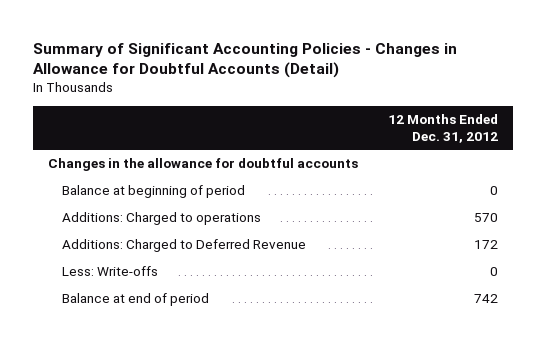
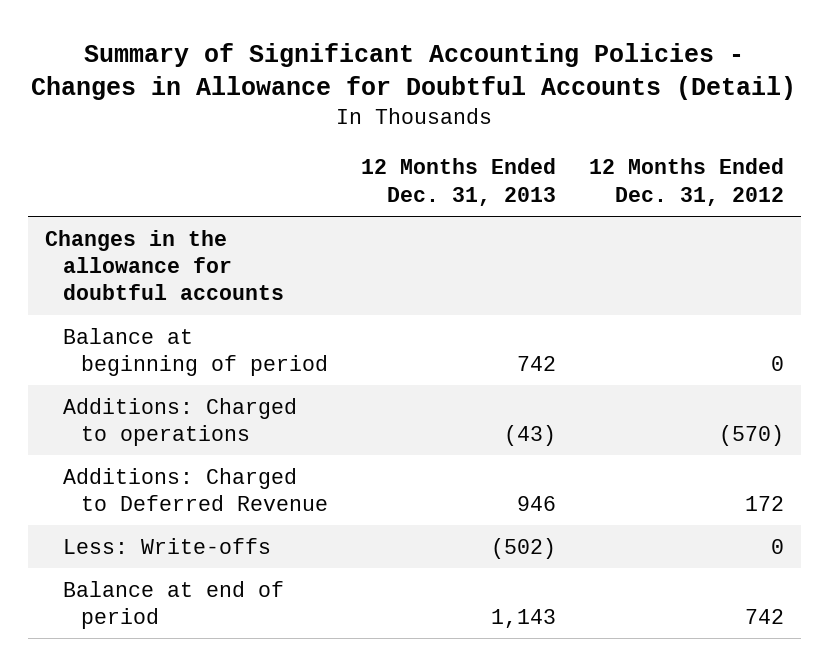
none -> [360,158,556,206] 12 Months Ended Dec. 31, 2013
[473,213,498,223] 570 -> [719,424,785,446] (570)

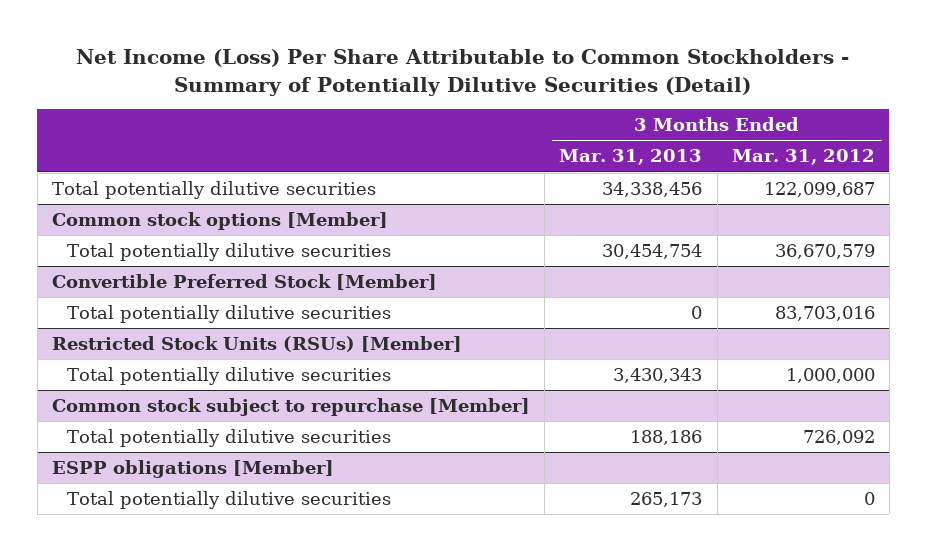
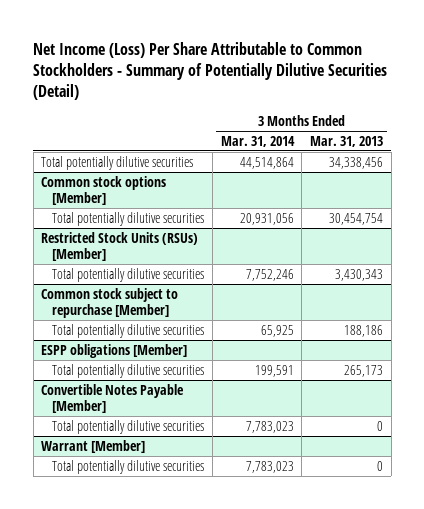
[731,149,875,166] Mar. 31, 2012 -> none
none -> [220,135,295,147] Mar. 31, 2014
[51,274,437,291] Convertible Preferred Stock [Member] -> none
[67,305,392,324] Total potentially dilutive securities -> none
none -> [41,383,185,413] Convertible Notes Payable [Member]
none -> [52,419,205,434] Total potentially dilutive securities
none -> [41,439,146,453] Warrant [Member]
none -> [52,459,205,474] Total potentially dilutive securities

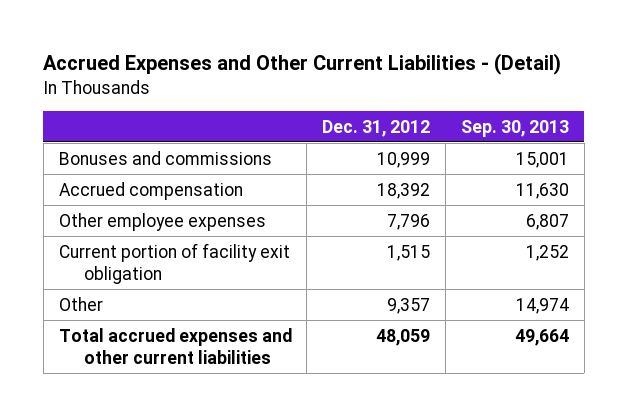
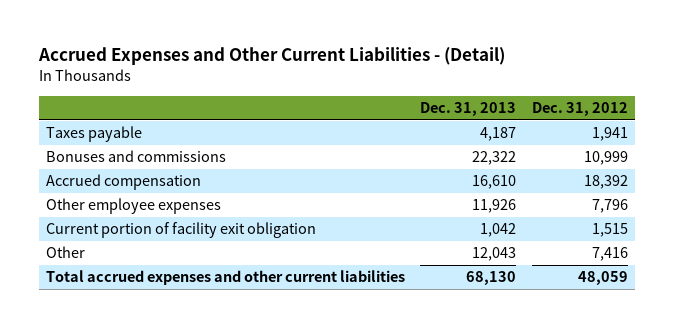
[460,119,569,137] Sep. 30, 2013 -> none
none -> [420,102,517,117] Dec. 31, 2013
none -> [46,126,143,143] Taxes payable
[387,297,431,314] 9,357 -> [591,247,628,262] 7,416

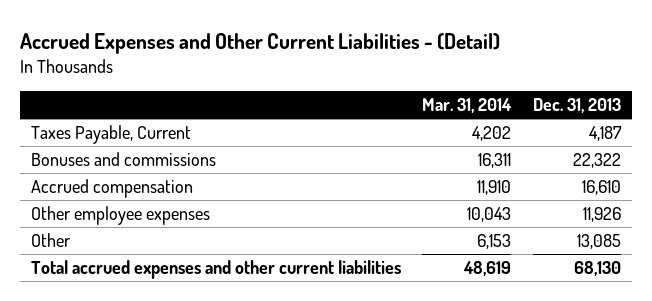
[531,102,628,117] Dec. 31, 2012 -> none
none -> [422,98,513,114] Mar. 31, 2014
[46,126,143,143] Taxes payable -> [30,124,191,144] Taxes Payable, Current
[46,222,317,239] Current portion of facility exit obligation -> none
[472,247,517,262] 12,043 -> [576,233,621,249] 13,085

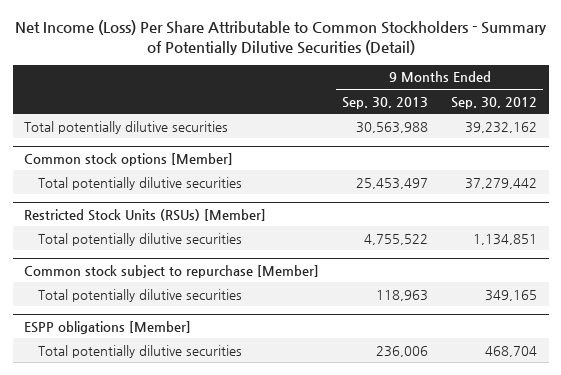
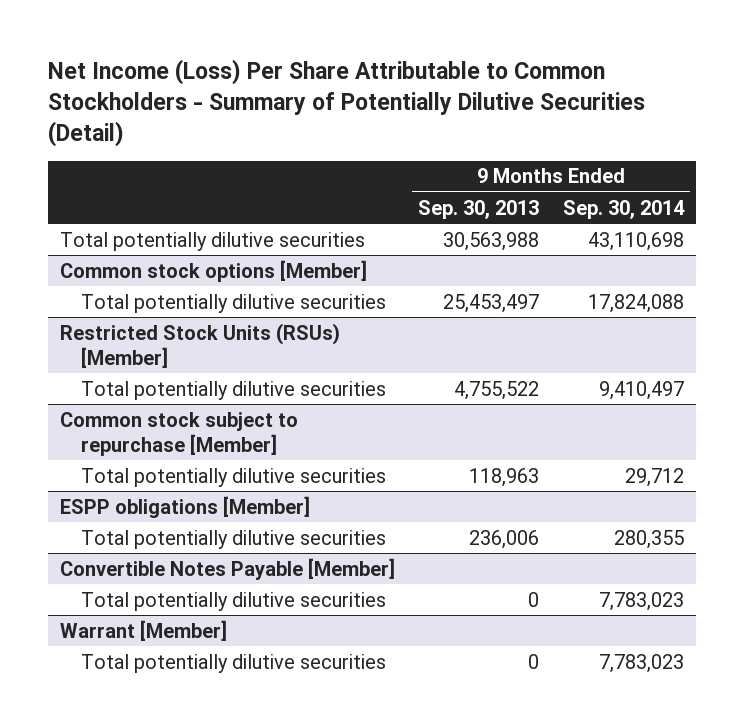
[451,96,538,109] Sep. 30, 2012 -> none
none -> [562,199,685,219] Sep. 30, 2014
none -> [59,557,395,580] Convertible Notes Payable [Member]
none -> [81,591,387,611] Total potentially dilutive securities
none -> [59,619,227,641] Warrant [Member]
none -> [81,653,387,673] Total potentially dilutive securities

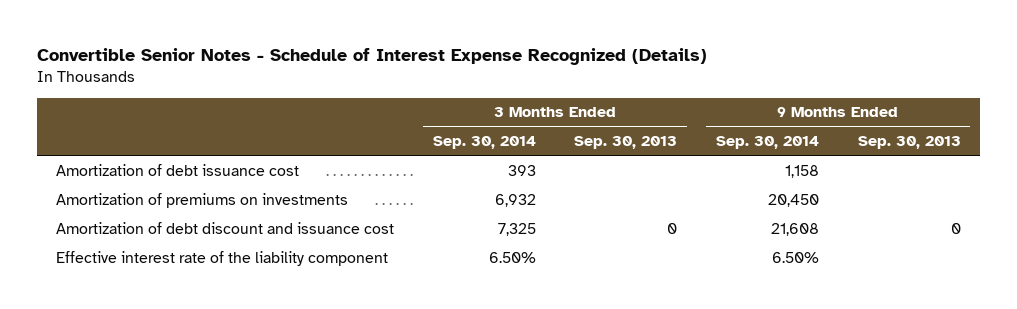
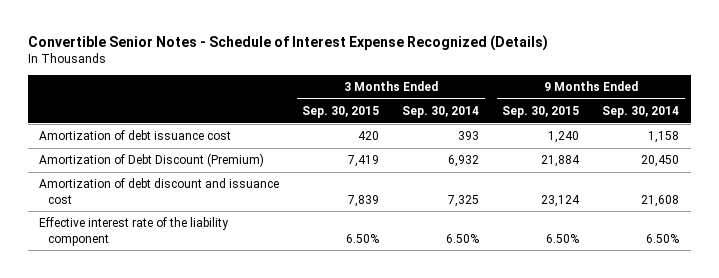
[574,136,678,150] Sep. 30, 2013 -> none
[857,136,961,150] Sep. 30, 2013 -> none
none -> [302,106,380,119] Sep. 30, 2015
none -> [502,106,580,119] Sep. 30, 2015
[56,192,349,208] Amortization of premiums on investments -> [39,153,265,168] Amortization of Debt Discount (Premium)

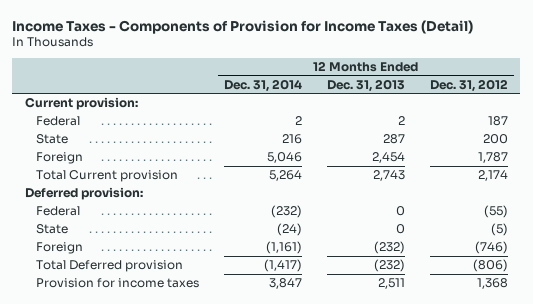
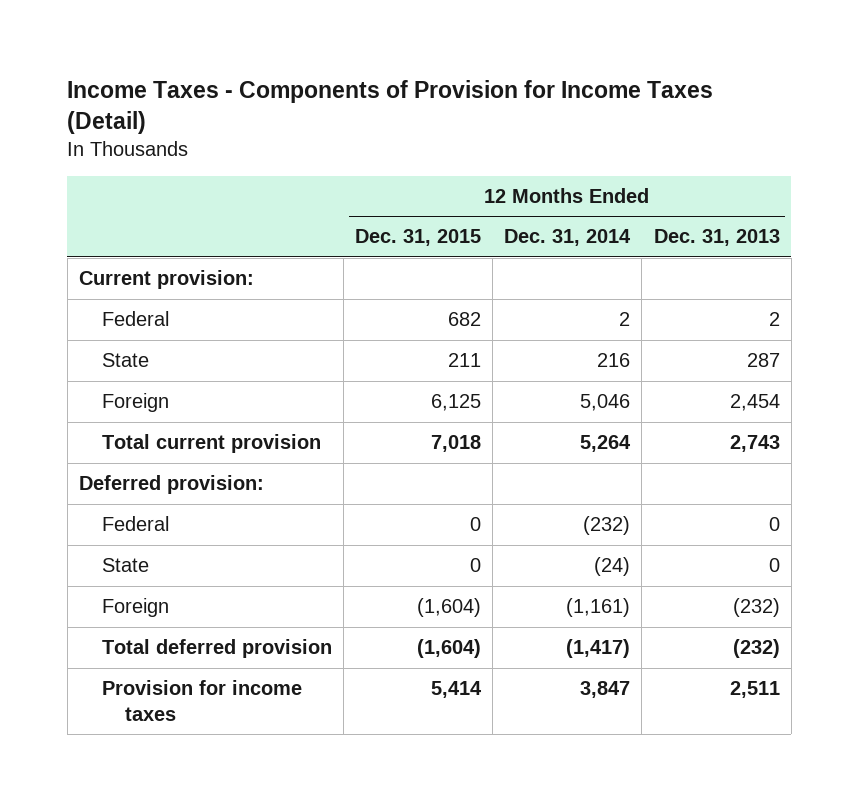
[429,78,508,92] Dec. 31, 2012 -> none
none -> [355,229,482,247] Dec. 31, 2015
[36,170,179,183] Total Current provision -> [101,434,321,454] Total current provision
[36,260,184,273] Total Deferred provision -> [101,639,332,659] Total deferred provision

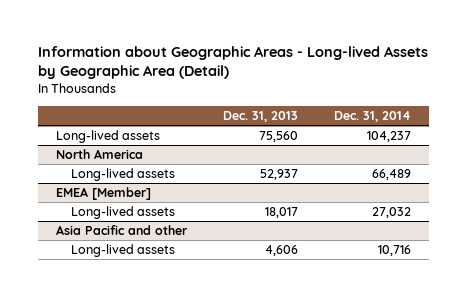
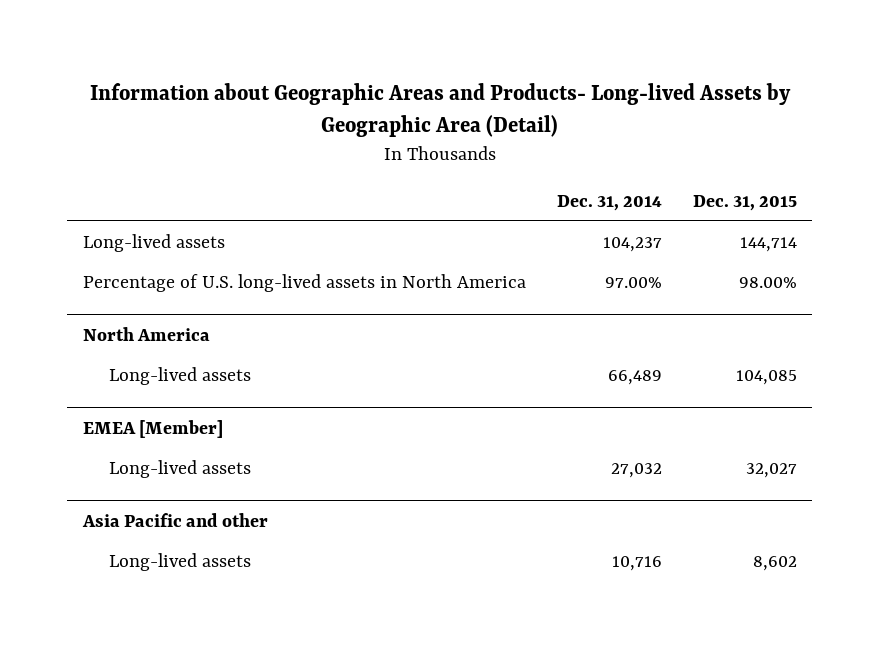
[37,45,428,80] Information about Geographic Areas - Long-lived Assets by Geographic Area (Detail) -> [89,82,791,137] Information about Geographic Areas and Products- Long-lived Assets by Geographic Area (Detail)
[222,110,298,122] Dec. 31, 2013 -> none
none -> [692,194,797,211] Dec. 31, 2015
none -> [82,273,526,292] Percentage of U.S. long-lived assets in North America

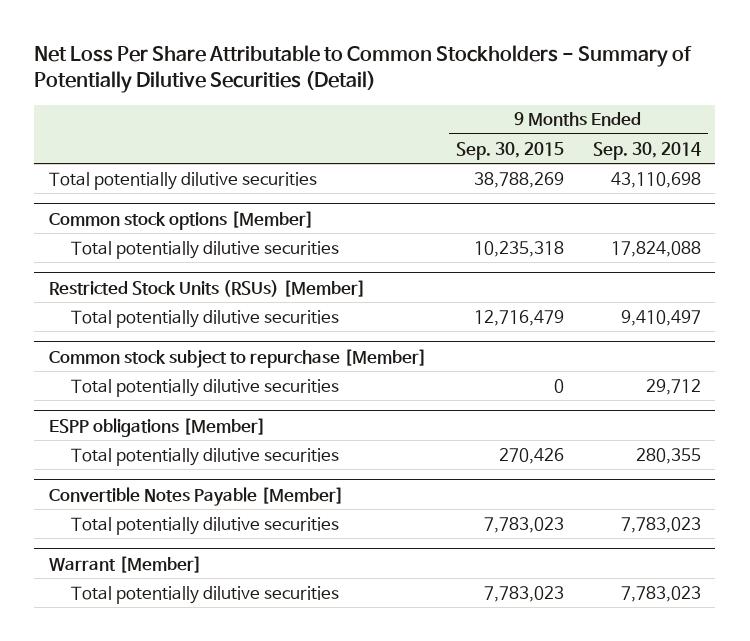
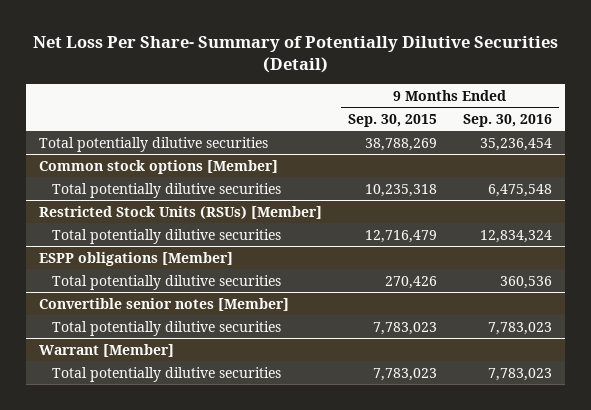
[34,44,693,94] Net Loss Per Share Attributable to Common Stockholders - Summary of Potentially Dilutive Securities (Detail) -> [32,35,558,73] Net Loss Per Share- Summary of Potentially Dilutive Securities (Detail)
[592,141,701,160] Sep. 30, 2014 -> none
none -> [463,113,553,127] Sep. 30, 2016
[48,348,427,368] Common stock subject to repurchase [Member] -> none
[71,378,340,397] Total potentially dilutive securities -> none
[48,486,344,506] Convertible Notes Payable [Member] -> [38,297,289,311] Convertible senior notes [Member]

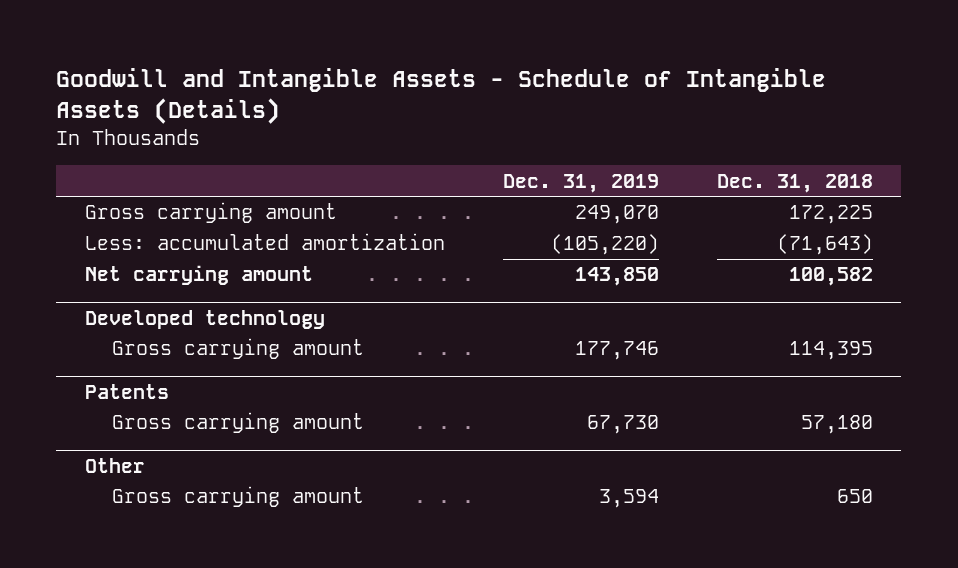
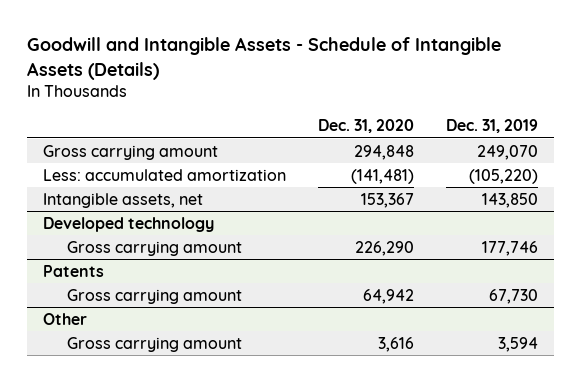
[716,173,873,193] Dec. 31, 2018 -> none
none -> [317,119,414,134] Dec. 31, 2020
[85,265,314,286] Net carrying amount -> [42,192,203,208] Intangible assets, net

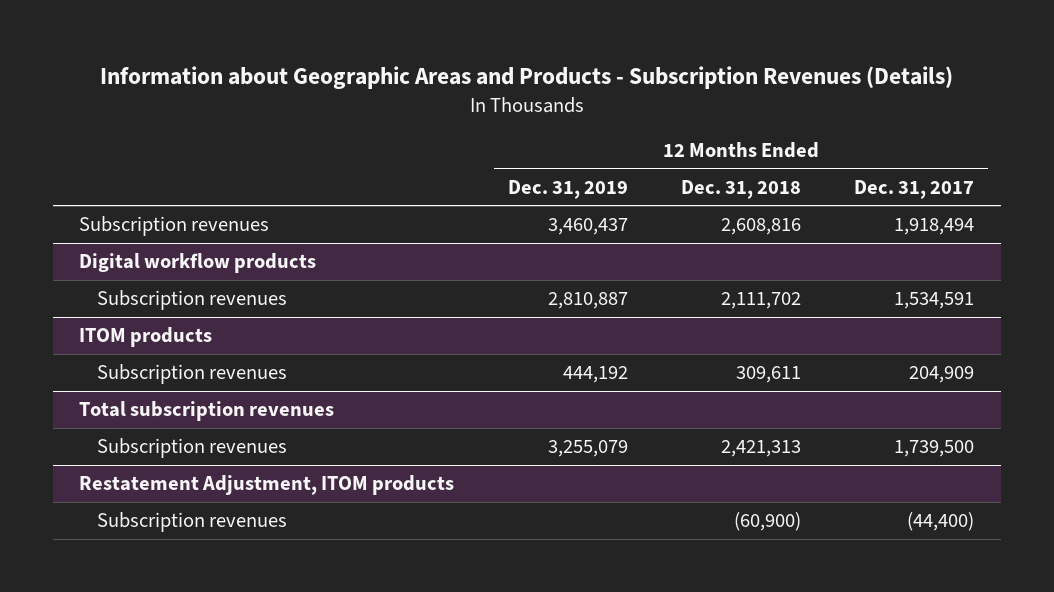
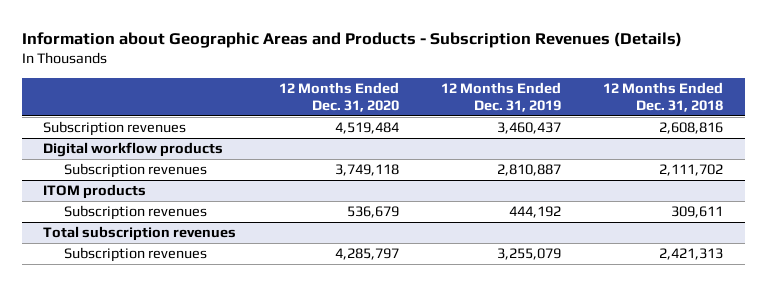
[854,179,975,199] Dec. 31, 2017 -> none
none -> [278,82,399,112] 12 Months Ended Dec. 31, 2020
[79,474,455,495] Restatement Adjustment, ITOM products -> none
[96,511,287,532] Subscription revenues -> none

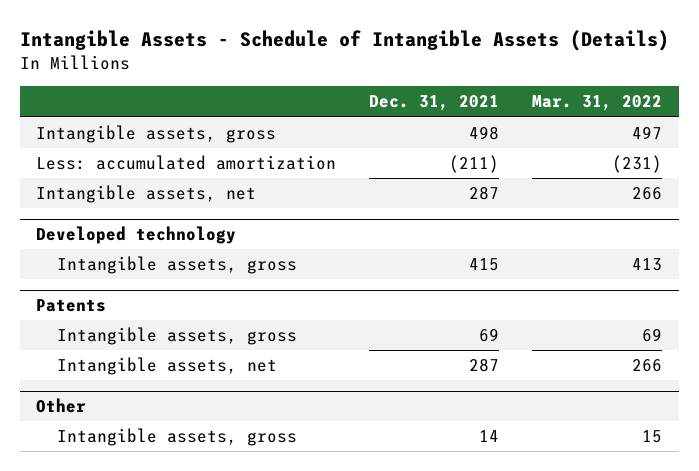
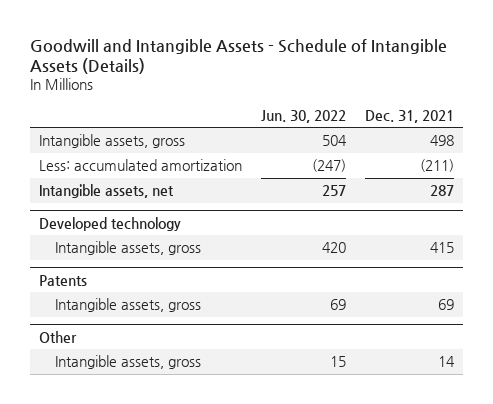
[19,30,669,52] Intangible Assets - Schedule of Intangible Assets (Details) -> [29,38,447,75] Goodwill and Intangible Assets - Schedule of Intangible Assets (Details)
[532,95,663,112] Mar. 31, 2022 -> none
none -> [260,109,346,123] Jun. 30, 2022
[56,357,277,376] Intangible assets, net -> none

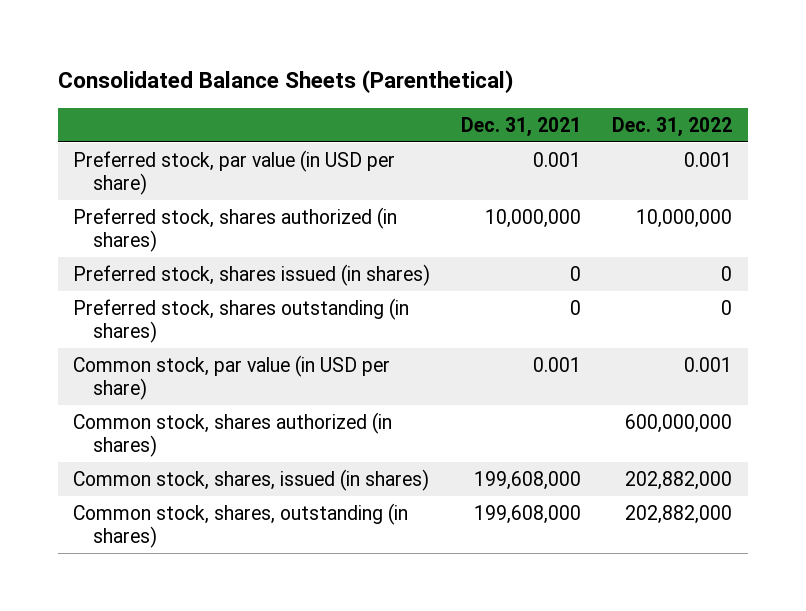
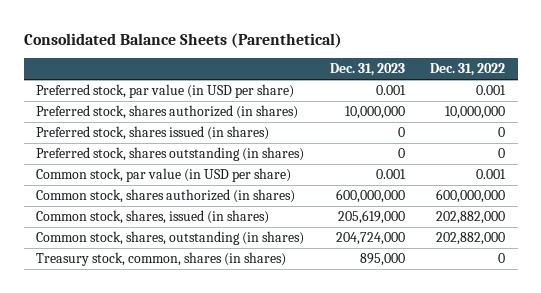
[461,116,582,137] Dec. 31, 2021 -> none
none -> [329,63,405,77] Dec. 31, 2023
none -> [36,252,287,267] Treasury stock, common, shares (in shares)

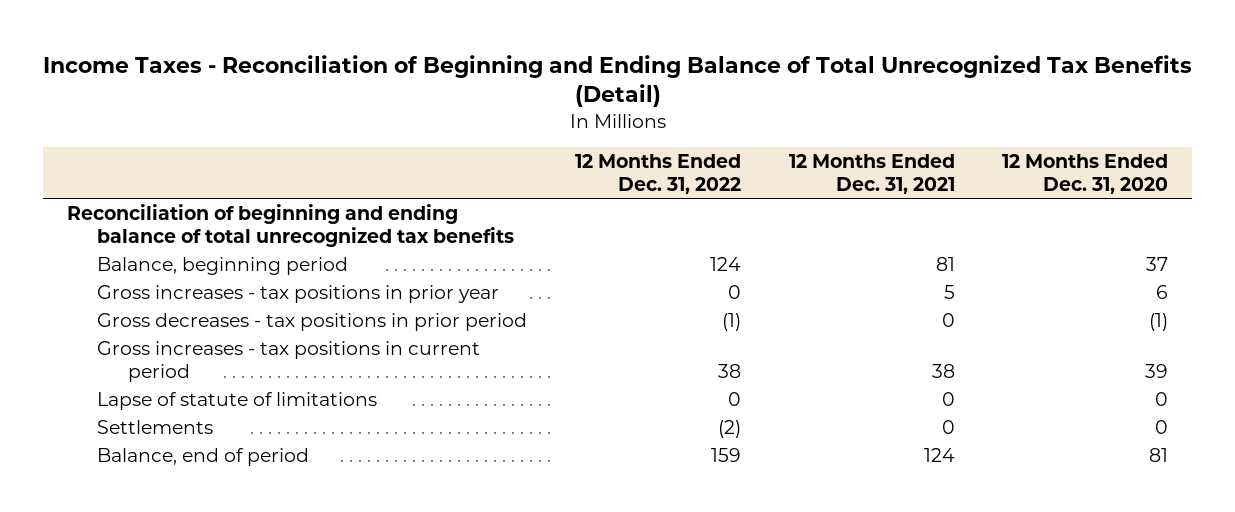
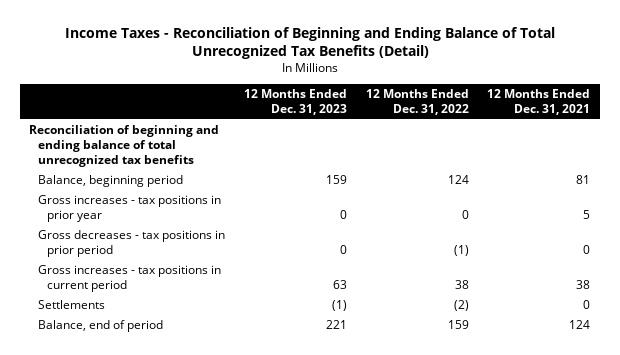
[1002,153,1169,194] 12 Months Ended Dec. 31, 2020 -> none
none -> [243,88,347,115] 12 Months Ended Dec. 31, 2023
[97,391,378,410] Lapse of statute of limitations -> none

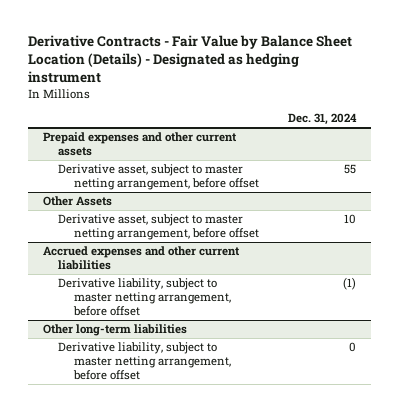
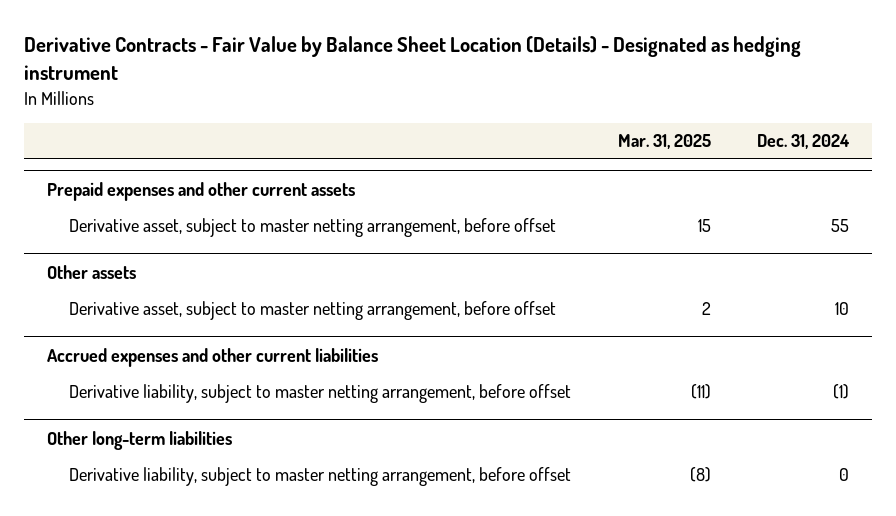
none -> [617,134,711,150] Mar. 31, 2025
[42,196,112,207] Other Assets -> [47,264,137,279] Other assets

